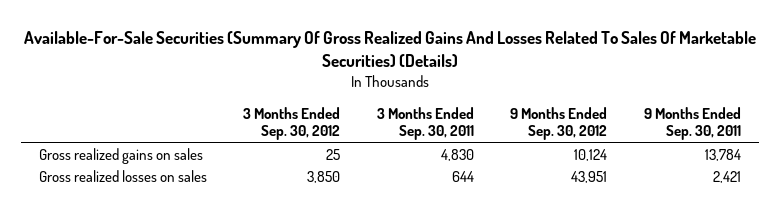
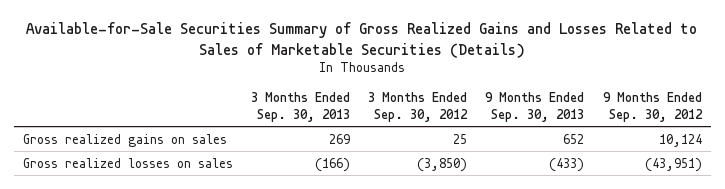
[23,30,756,68] Available-For-Sale Securities (Summary Of Gross Realized Gains And Losses Related To Sales Of Marketable Securities) (Details) -> [26,22,698,58] Available-for-Sale Securities Summary of Gross Realized Gains and Losses Related to Sales of Marketable Securities (Details)
[376,106,474,141] 3 Months Ended Sep. 30, 2011 -> none
[643,106,741,141] 9 Months Ended Sep. 30, 2011 -> none
none -> [251,91,351,122] 3 Months Ended Sep. 30, 2013
none -> [485,91,585,122] 9 Months Ended Sep. 30, 2013
[307,170,341,183] 3,850 -> [417,157,468,172] (3,850)
[571,170,608,183] 43,951 -> [644,157,702,172] (43,951)

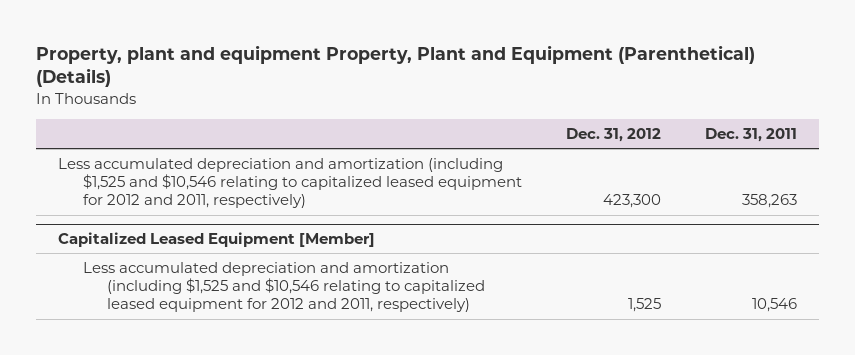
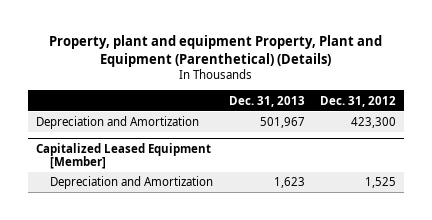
[704,128,797,143] Dec. 31, 2011 -> none
none -> [228,95,305,107] Dec. 31, 2013
[58,157,522,209] Less accumulated depreciation and amortization (including $1,525 and $10,546 relating to capitalized leased equipment for 2012 and 2011, respectively) -> [36,116,200,130] Depreciation and Amortization
[82,261,485,313] Less accumulated depreciation and amortization (including $1,525 and $10,546 relating to capitalized leased equipment for 2012 and 2011, respectively) -> [50,176,214,190] Depreciation and Amortization

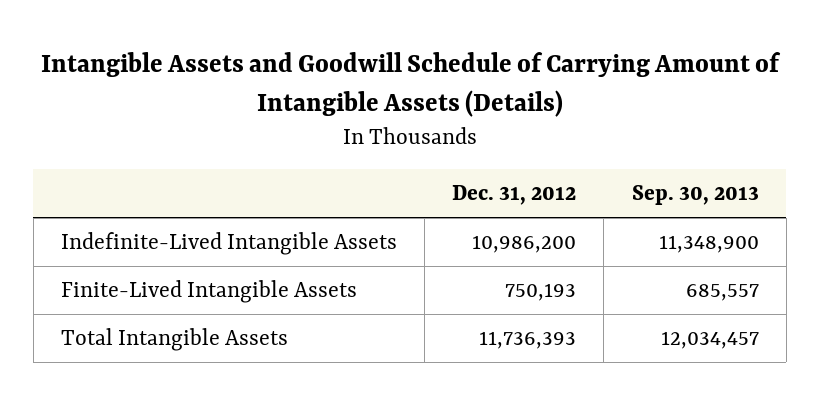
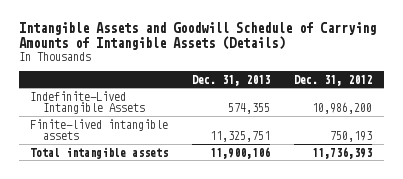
[40,51,781,117] Intangible Assets and Goodwill Schedule of Carrying Amount of Intangible Assets (Details) -> [18,22,376,51] Intangible Assets and Goodwill Schedule of Carrying Amounts of Intangible Assets (Details)
[631,185,759,206] Sep. 30, 2013 -> none
none -> [192,74,271,86] Dec. 31, 2013
[60,280,357,304] Finite-Lived Intangible Assets -> [30,118,169,140] Finite-lived intangible assets
[60,328,288,352] Total Intangible Assets -> [30,146,169,159] Total intangible assets

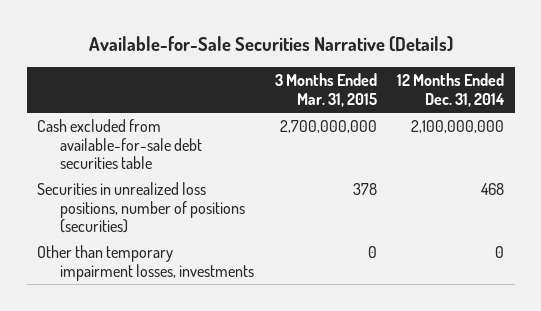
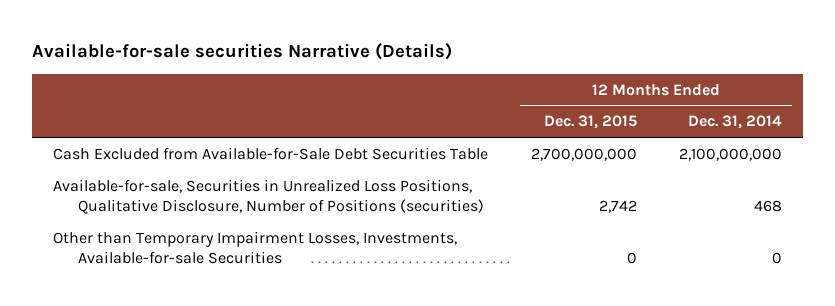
[88,36,453,53] Available-for-Sale Securities Narrative (Details) -> [32,43,453,61] Available-for-sale securities Narrative (Details)
[274,73,377,107] 3 Months Ended Mar. 31, 2015 -> none
none -> [543,115,637,130] Dec. 31, 2015
[36,119,203,170] Cash excluded from available-for-sale debt securities table -> [53,146,489,160] Cash Excluded from Available-for-Sale Debt Securities Table
[36,182,246,234] Securities in unrealized loss positions, number of positions (securities) -> [53,178,484,215] Available-for-sale, Securities in Unrealized Loss Positions, Qualitative Disclosure, Number of Positions (securities)
[36,245,255,281] Other than temporary impairment losses, investments -> [53,230,458,265] Other than Temporary Impairment Losses, Investments, Available-for-sale Securities

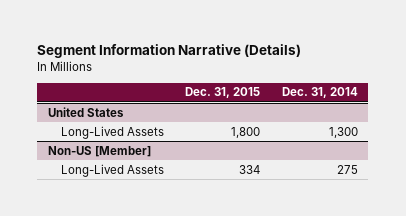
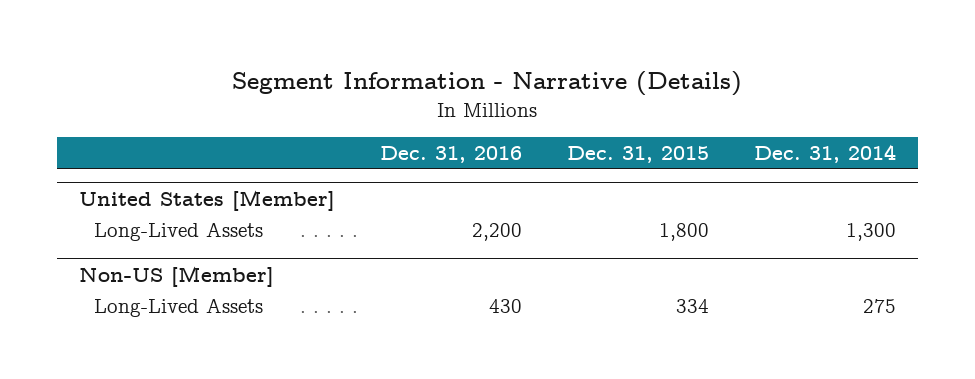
[37,44,302,59] Segment Information Narrative (Details) -> [232,70,743,96] Segment Information - Narrative (Details)
none -> [380,146,523,164] Dec. 31, 2016
[48,106,125,117] United States -> [79,189,336,211] United States [Member]

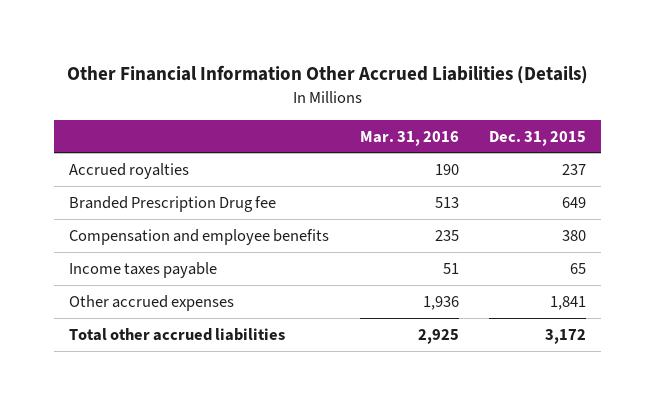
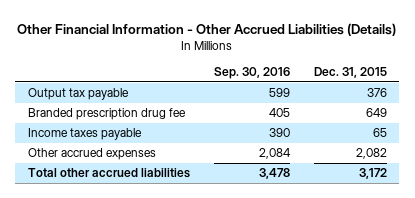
[66,65,588,85] Other Financial Information Other Accrued Liabilities (Details) -> [17,22,397,36] Other Financial Information - Other Accrued Liabilities (Details)
[359,130,459,146] Mar. 31, 2016 -> none
none -> [213,67,290,80] Sep. 30, 2016
[69,162,190,179] Accrued royalties -> none
[69,228,330,245] Compensation and employee benefits -> none
none -> [27,88,129,101] Output tax payable
[69,195,277,212] Branded Prescription Drug fee -> [27,108,186,121] Branded prescription drug fee
[549,295,586,310] 1,841 -> [355,148,387,160] 2,082

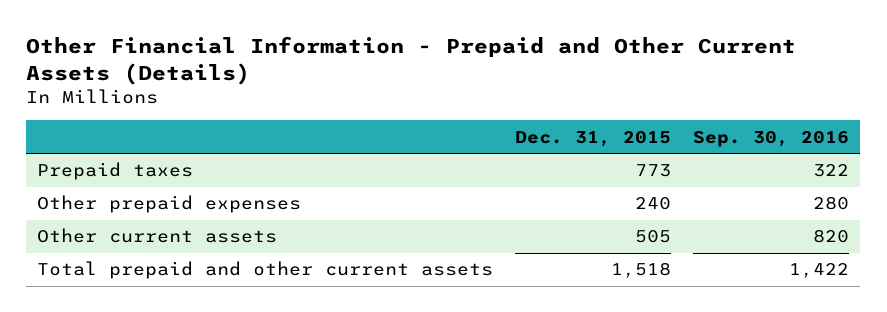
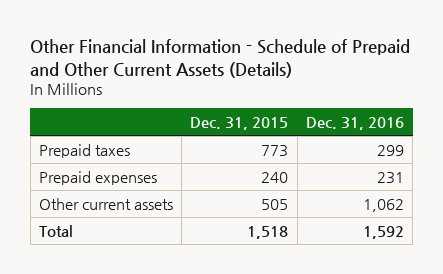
[26,35,797,85] Other Financial Information - Prepaid and Other Current Assets (Details) -> [30,39,411,78] Other Financial Information - Schedule of Prepaid and Other Current Assets (Details)
[693,130,850,147] Sep. 30, 2016 -> none
none -> [306,116,405,130] Dec. 31, 2016
[37,195,302,214] Other prepaid expenses -> [38,170,157,185] Prepaid expenses
[37,261,494,280] Total prepaid and other current assets -> [38,224,73,237] Total

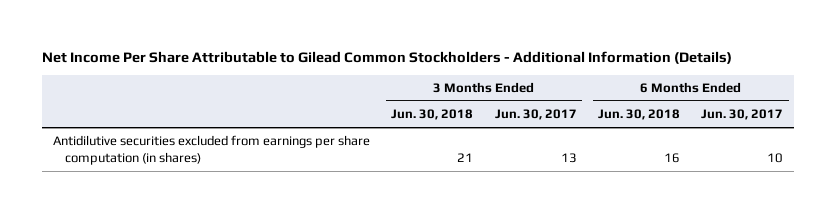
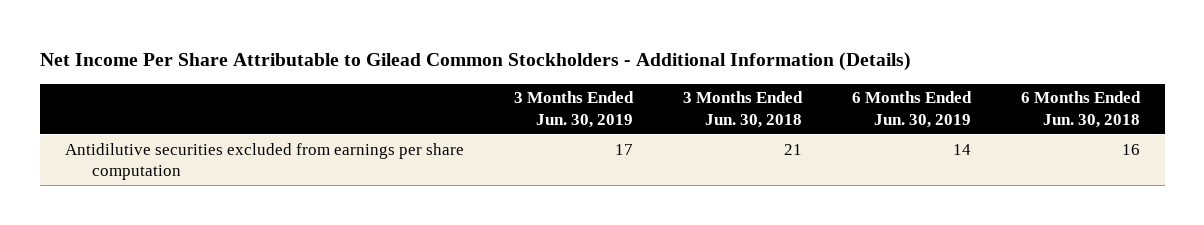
[494,109,577,121] Jun. 30, 2017 -> none
[701,109,784,121] Jun. 30, 2017 -> none
none -> [513,91,634,128] 3 Months Ended Jun. 30, 2019
none -> [851,91,972,128] 6 Months Ended Jun. 30, 2019
[52,135,370,165] Antidilutive securities excluded from earnings per share computation (in shares) -> [64,142,464,181] Antidilutive securities excluded from earnings per share computation

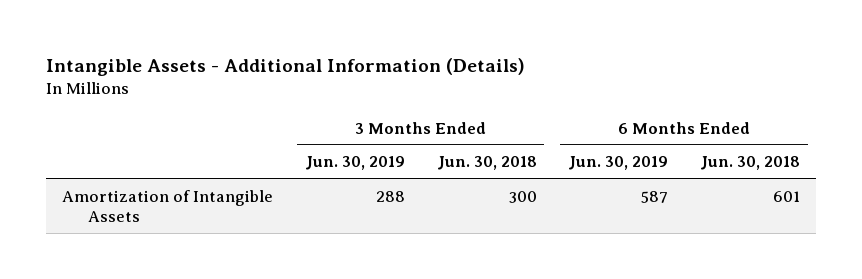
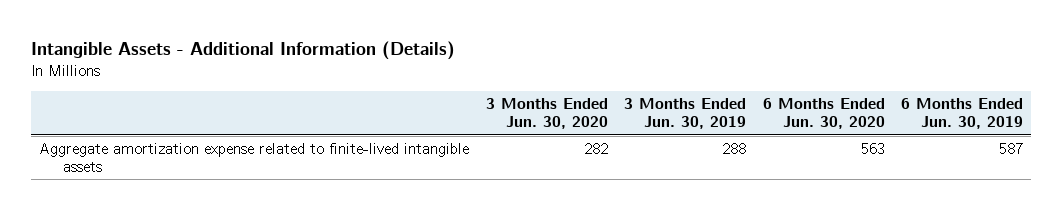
[436,156,537,171] Jun. 30, 2018 -> none
[700,156,801,171] Jun. 30, 2018 -> none
none -> [485,98,608,130] 3 Months Ended Jun. 30, 2020
none -> [762,98,885,130] 6 Months Ended Jun. 30, 2020
[61,189,273,223] Amortization of Intangible Assets -> [39,142,470,173] Aggregate amortization expense related to finite-lived intangible assets

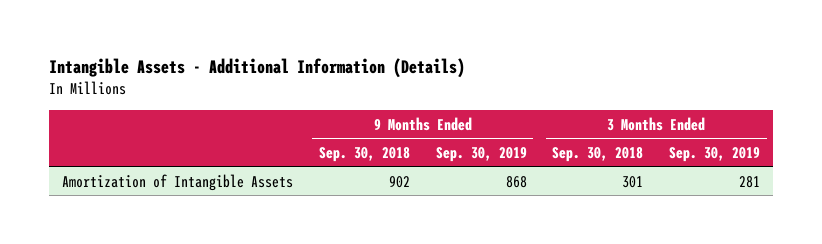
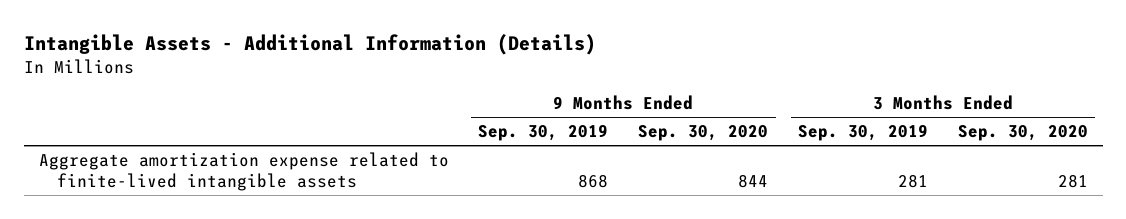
[318,146,410,162] Sep. 30, 2018 -> none
[552,146,644,162] Sep. 30, 2018 -> none
none -> [638,125,769,142] Sep. 30, 2020
none -> [957,125,1088,142] Sep. 30, 2020
[61,173,293,191] Amortization of Intangible Assets -> [38,151,449,192] Aggregate amortization expense related to finite-lived intangible assets

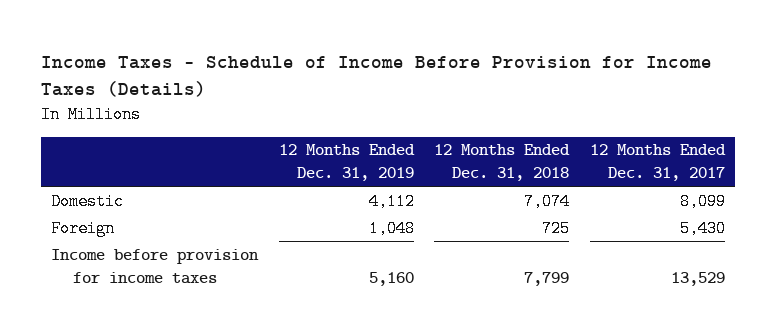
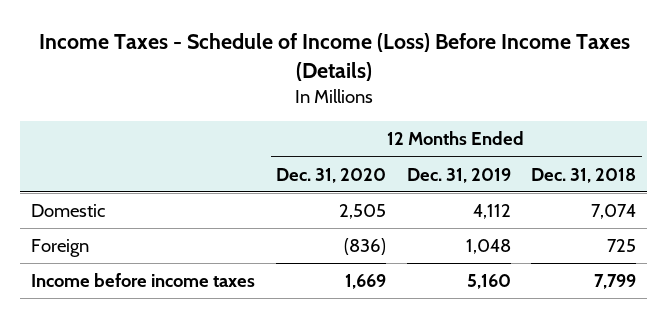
[40,56,712,98] Income Taxes - Schedule of Income Before Provision for Income Taxes (Details) -> [38,33,630,81] Income Taxes - Schedule of Income (Loss) Before Income Taxes (Details)
[590,144,727,182] 12 Months Ended Dec. 31, 2017 -> none
none -> [275,167,386,183] Dec. 31, 2020
[51,248,260,284] Income before provision for income taxes -> [30,273,255,288] Income before income taxes

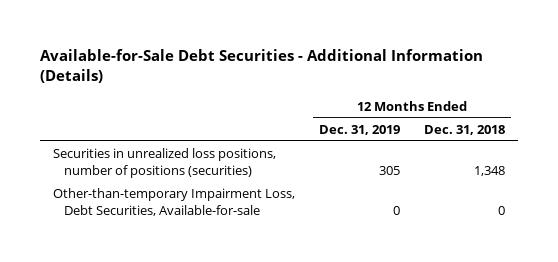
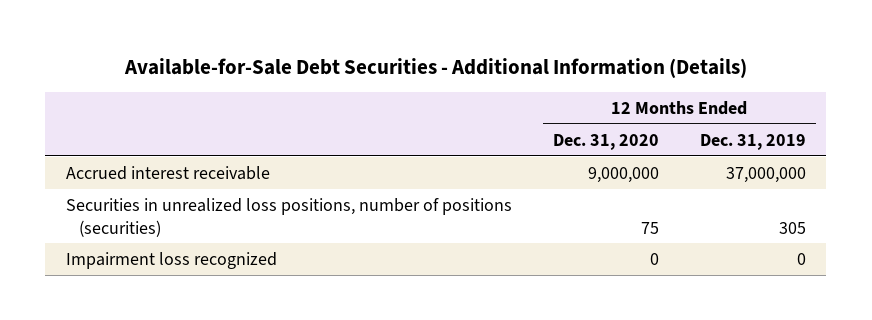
[424,124,506,135] Dec. 31, 2018 -> none
none -> [552,133,659,150] Dec. 31, 2020
none -> [65,165,270,180] Accrued interest receivable
[52,188,295,217] Other-than-temporary Impairment Loss, Debt Securities, Available-for-sale -> [65,251,277,269] Impairment loss recognized

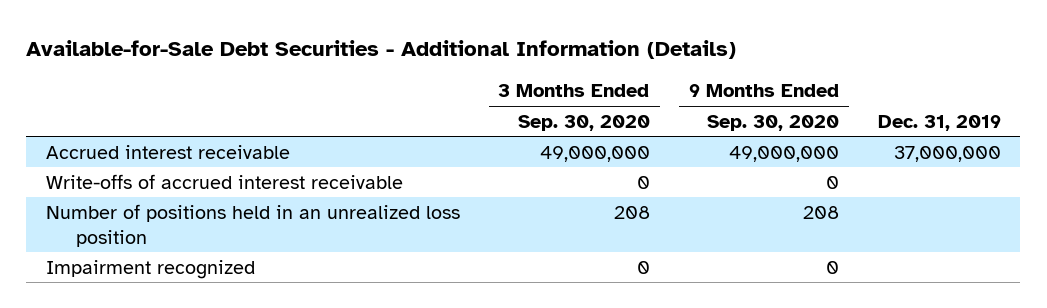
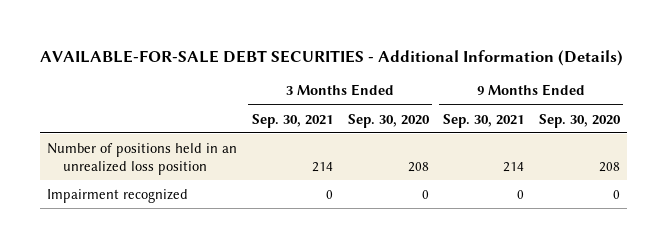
[26,40,737,60] Available-for-Sale Debt Securities - Additional Information (Details) -> [40,50,624,67] AVAILABLE-FOR-SALE DEBT SECURITIES - Additional Information (Details)
[877,114,1001,131] Dec. 31, 2019 -> none
none -> [252,113,334,128] Sep. 30, 2021
none -> [443,113,525,128] Sep. 30, 2021
[45,144,290,159] Accrued interest receivable -> none
[45,173,403,189] Write-offs of accrued interest receivable -> none

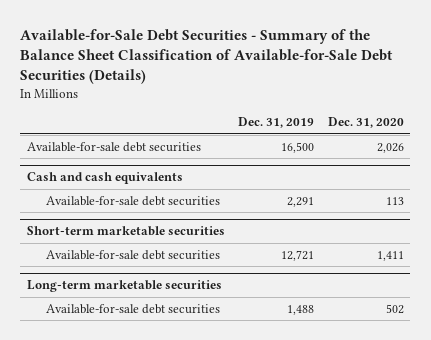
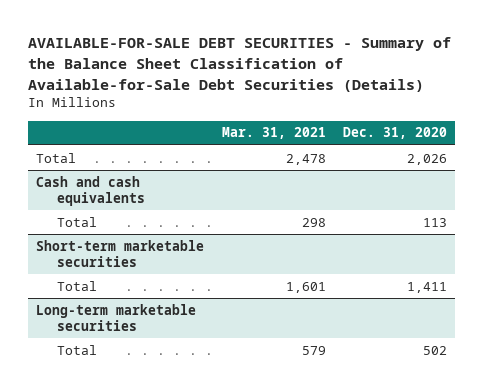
[20,29,394,85] Available-for-Sale Debt Securities - Summary of the Balance Sheet Classification of Available-for-Sale Debt Securities (Details) -> [27,37,451,92] AVAILABLE-FOR-SALE DEBT SECURITIES - Summary of the Balance Sheet Classification of Available-for-Sale Debt Securities (Details)
[238,117,315,129] Dec. 31, 2019 -> none
none -> [221,127,326,140] Mar. 31, 2021
[27,141,202,152] Available-for-sale debt securities -> [36,152,77,163] Total
[45,195,220,206] Available-for-sale debt securities -> [56,216,97,227] Total
[45,249,220,260] Available-for-sale debt securities -> [56,280,97,291] Total
[45,303,220,314] Available-for-sale debt securities -> [56,344,97,355] Total

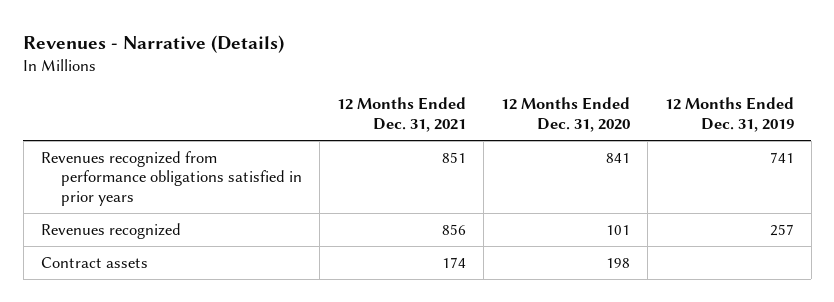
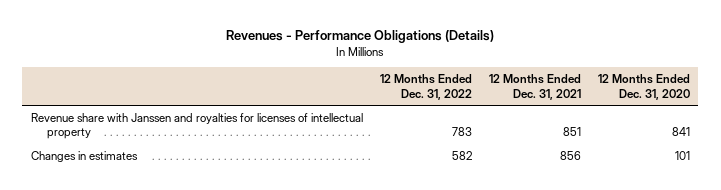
[23,34,285,53] Revenues - Narrative (Details) -> [226,30,495,44] Revenues - Performance Obligations (Details)
[664,97,794,133] 12 Months Ended Dec. 31, 2019 -> none
none -> [379,73,472,100] 12 Months Ended Dec. 31, 2022
[40,256,148,268] Contract assets -> none
[40,150,302,207] Revenues recognized from performance obligations satisfied in prior years -> [30,112,363,140] Revenue share with Janssen and royalties for licenses of intellectual property
[40,222,181,239] Revenues recognized -> [30,150,138,162] Changes in estimates

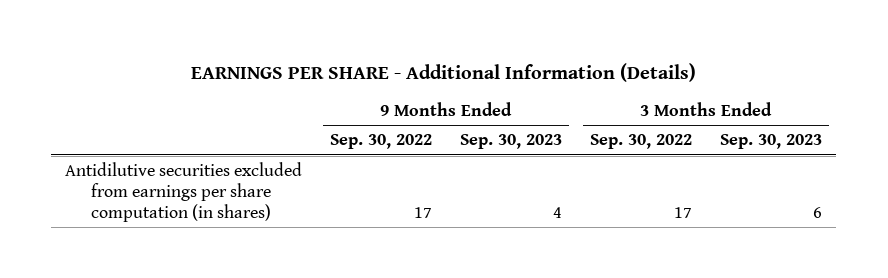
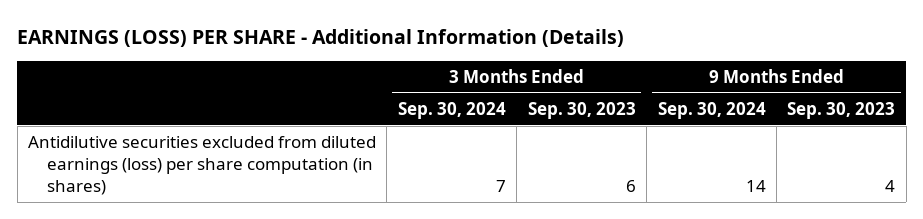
[190,62,696,82] EARNINGS PER SHARE - Additional Information (Details) -> [17,28,625,47] EARNINGS (LOSS) PER SHARE - Additional Information (Details)
[330,134,433,150] Sep. 30, 2022 -> none
[590,134,693,150] Sep. 30, 2022 -> none
none -> [397,101,506,119] Sep. 30, 2024
none -> [657,101,766,119] Sep. 30, 2024
[65,162,303,223] Antidilutive securities excluded from earnings per share computation (in shares) -> [27,136,376,196] Antidilutive securities excluded from diluted earnings (loss) per share computation (in shares)

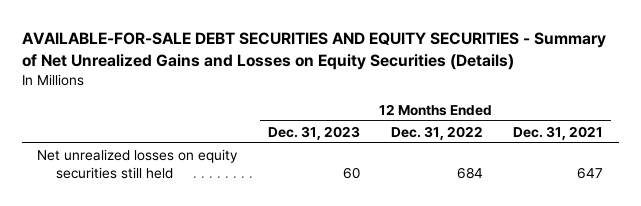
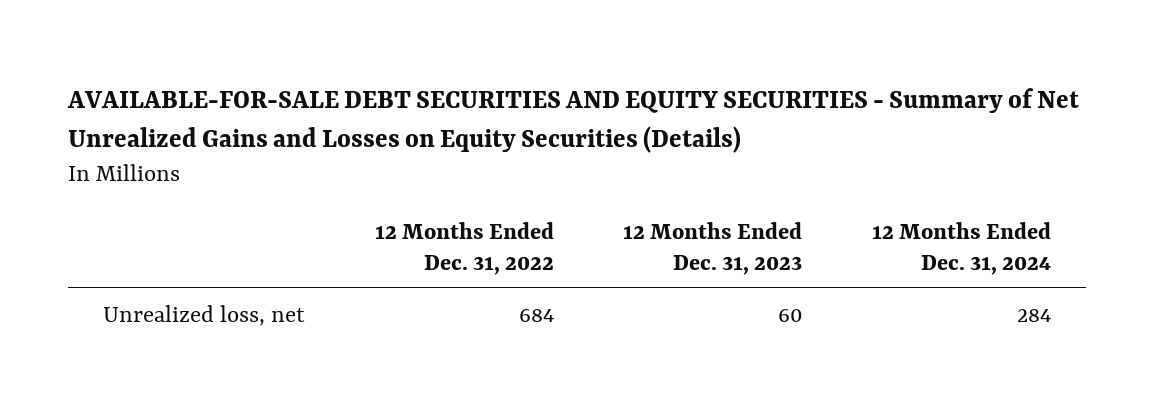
[513,125,604,140] Dec. 31, 2021 -> none
none -> [872,222,1052,275] 12 Months Ended Dec. 31, 2024
[37,149,239,179] Net unrealized losses on equity securities still held -> [102,304,305,326] Unrealized loss, net

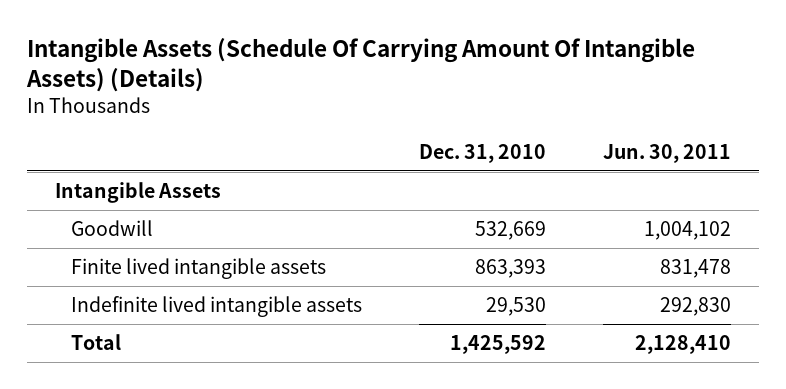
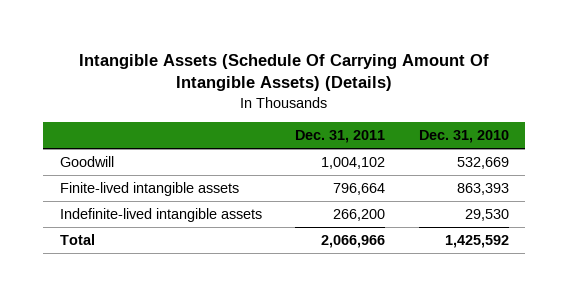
[602,143,731,163] Jun. 30, 2011 -> none
none -> [295,130,386,144] Dec. 31, 2011
[54,182,221,204] Intangible Assets -> none
[71,258,327,280] Finite lived intangible assets -> [59,181,239,196] Finite-lived intangible assets
[71,296,363,318] Indefinite lived intangible assets -> [59,207,262,222] Indefinite-lived intangible assets

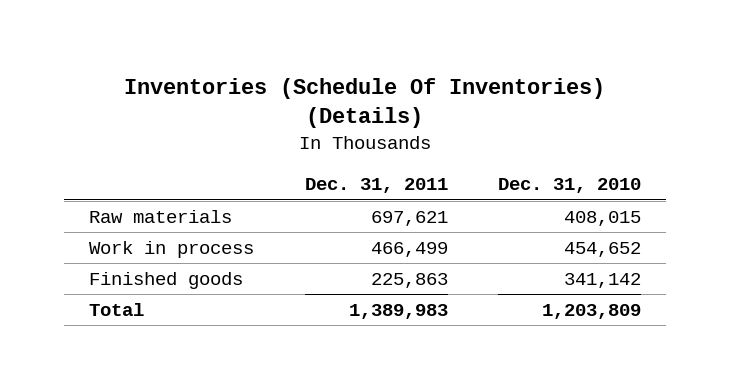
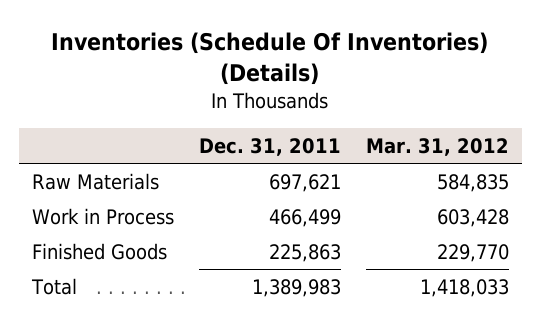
[498,178,642,194] Dec. 31, 2010 -> none
none -> [366,137,510,156] Mar. 31, 2012
[89,210,233,224] Raw materials -> [31,172,159,190] Raw Materials
[89,241,255,259] Work in process -> [31,207,174,225] Work in Process
[89,272,244,290] Finished goods -> [31,242,167,260] Finished Goods

